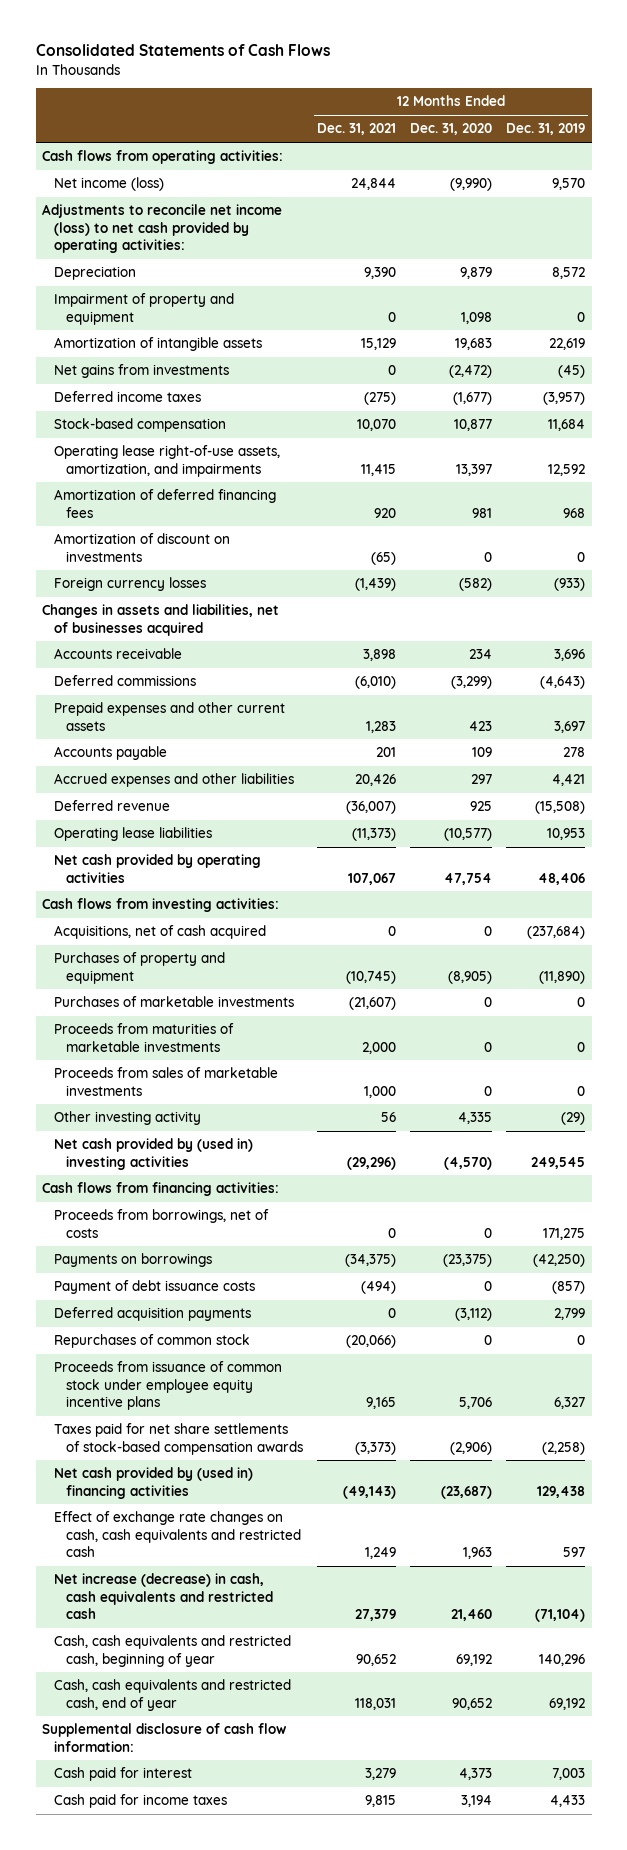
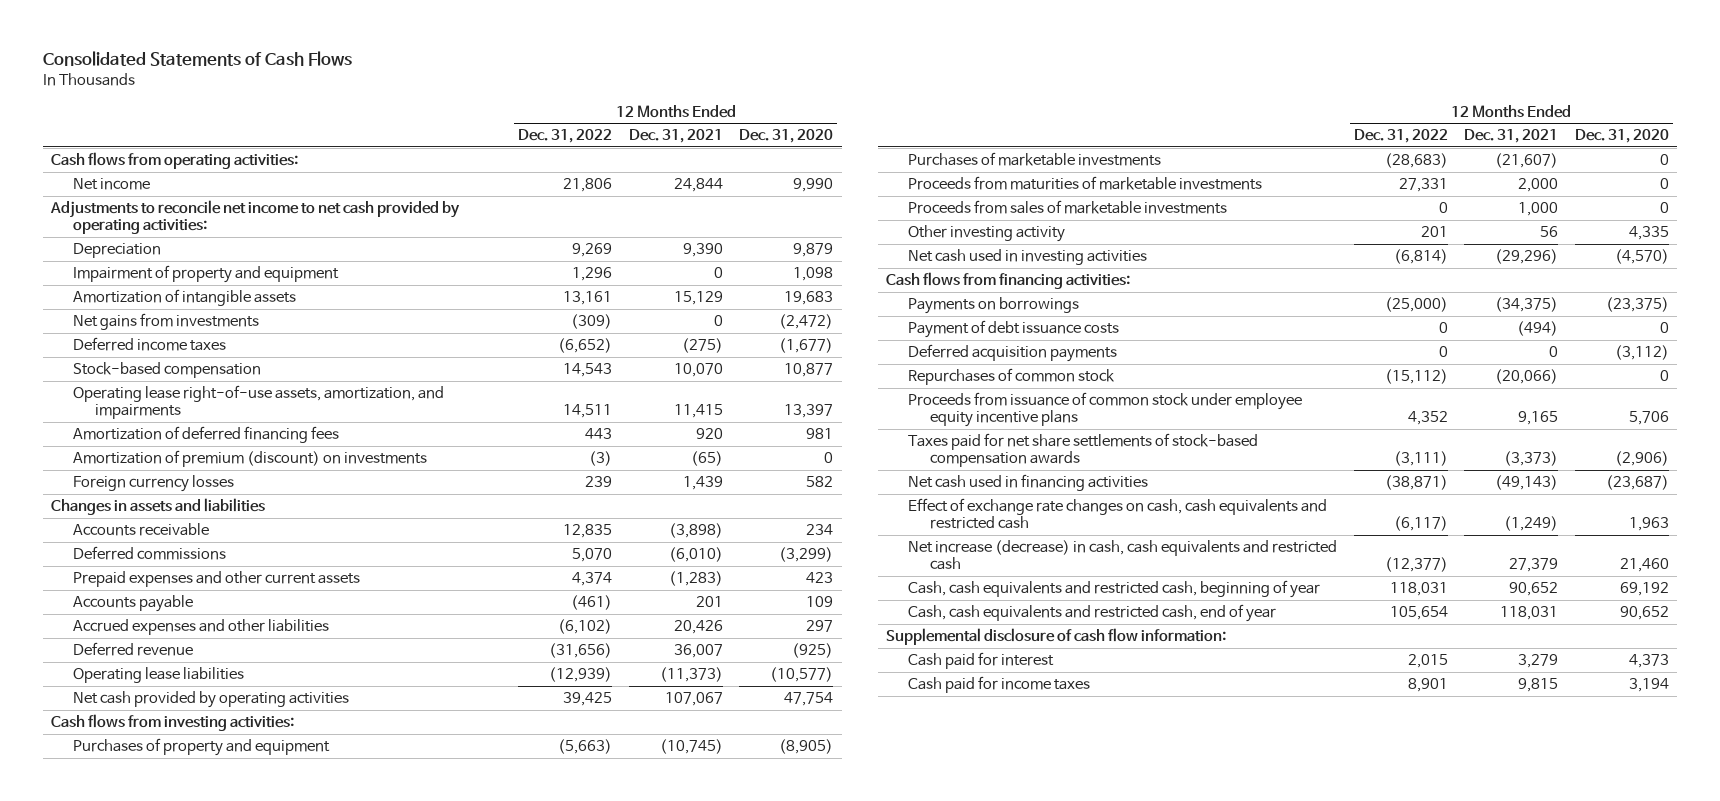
[505,123,585,136] Dec. 31, 2019 -> none
none -> [518,129,613,144] Dec. 31, 2022
[54,177,165,192] Net income (loss) -> [72,178,150,191] Net income
[449,178,492,192] (9,990) -> [793,178,834,193] 9,990
[42,204,283,253] Adjustments to reconcile net income (loss) to net cash provided by operating activities: -> [50,200,461,235] Adjustments to reconcile net income to net cash provided by operating activities:
[54,533,231,562] Amortization of discount on investments -> [72,450,427,468] Amortization of premium (discount) on investments
[355,578,397,592] (1,439) -> [682,476,723,491] 1,439
[458,578,492,592] (582) -> [806,476,834,488] 582
[42,604,280,636] Changes in assets and liabilities, net of businesses acquired -> [51,498,266,516] Changes in assets and liabilities
[363,649,397,662] 3,898 -> [668,523,723,539] (3,898)
[366,720,397,733] 1,283 -> [668,571,723,587] (1,283)
[346,801,397,815] (36,007) -> [673,644,723,659] 36,007
[469,801,492,812] 925 -> [792,643,834,659] (925)
[54,925,267,940] Acquisitions, net of cash acquired -> none
[54,1138,254,1170] Net cash provided by (used in) investing activities -> [908,249,1148,266] Net cash used in investing activities
[54,1209,270,1238] Proceeds from borrowings, net of costs -> none
[54,1467,254,1499] Net cash provided by (used in) financing activities -> [908,474,1149,492] Net cash used in financing activities
[365,1546,397,1559] 1,249 -> [1504,516,1559,532] (1,249)

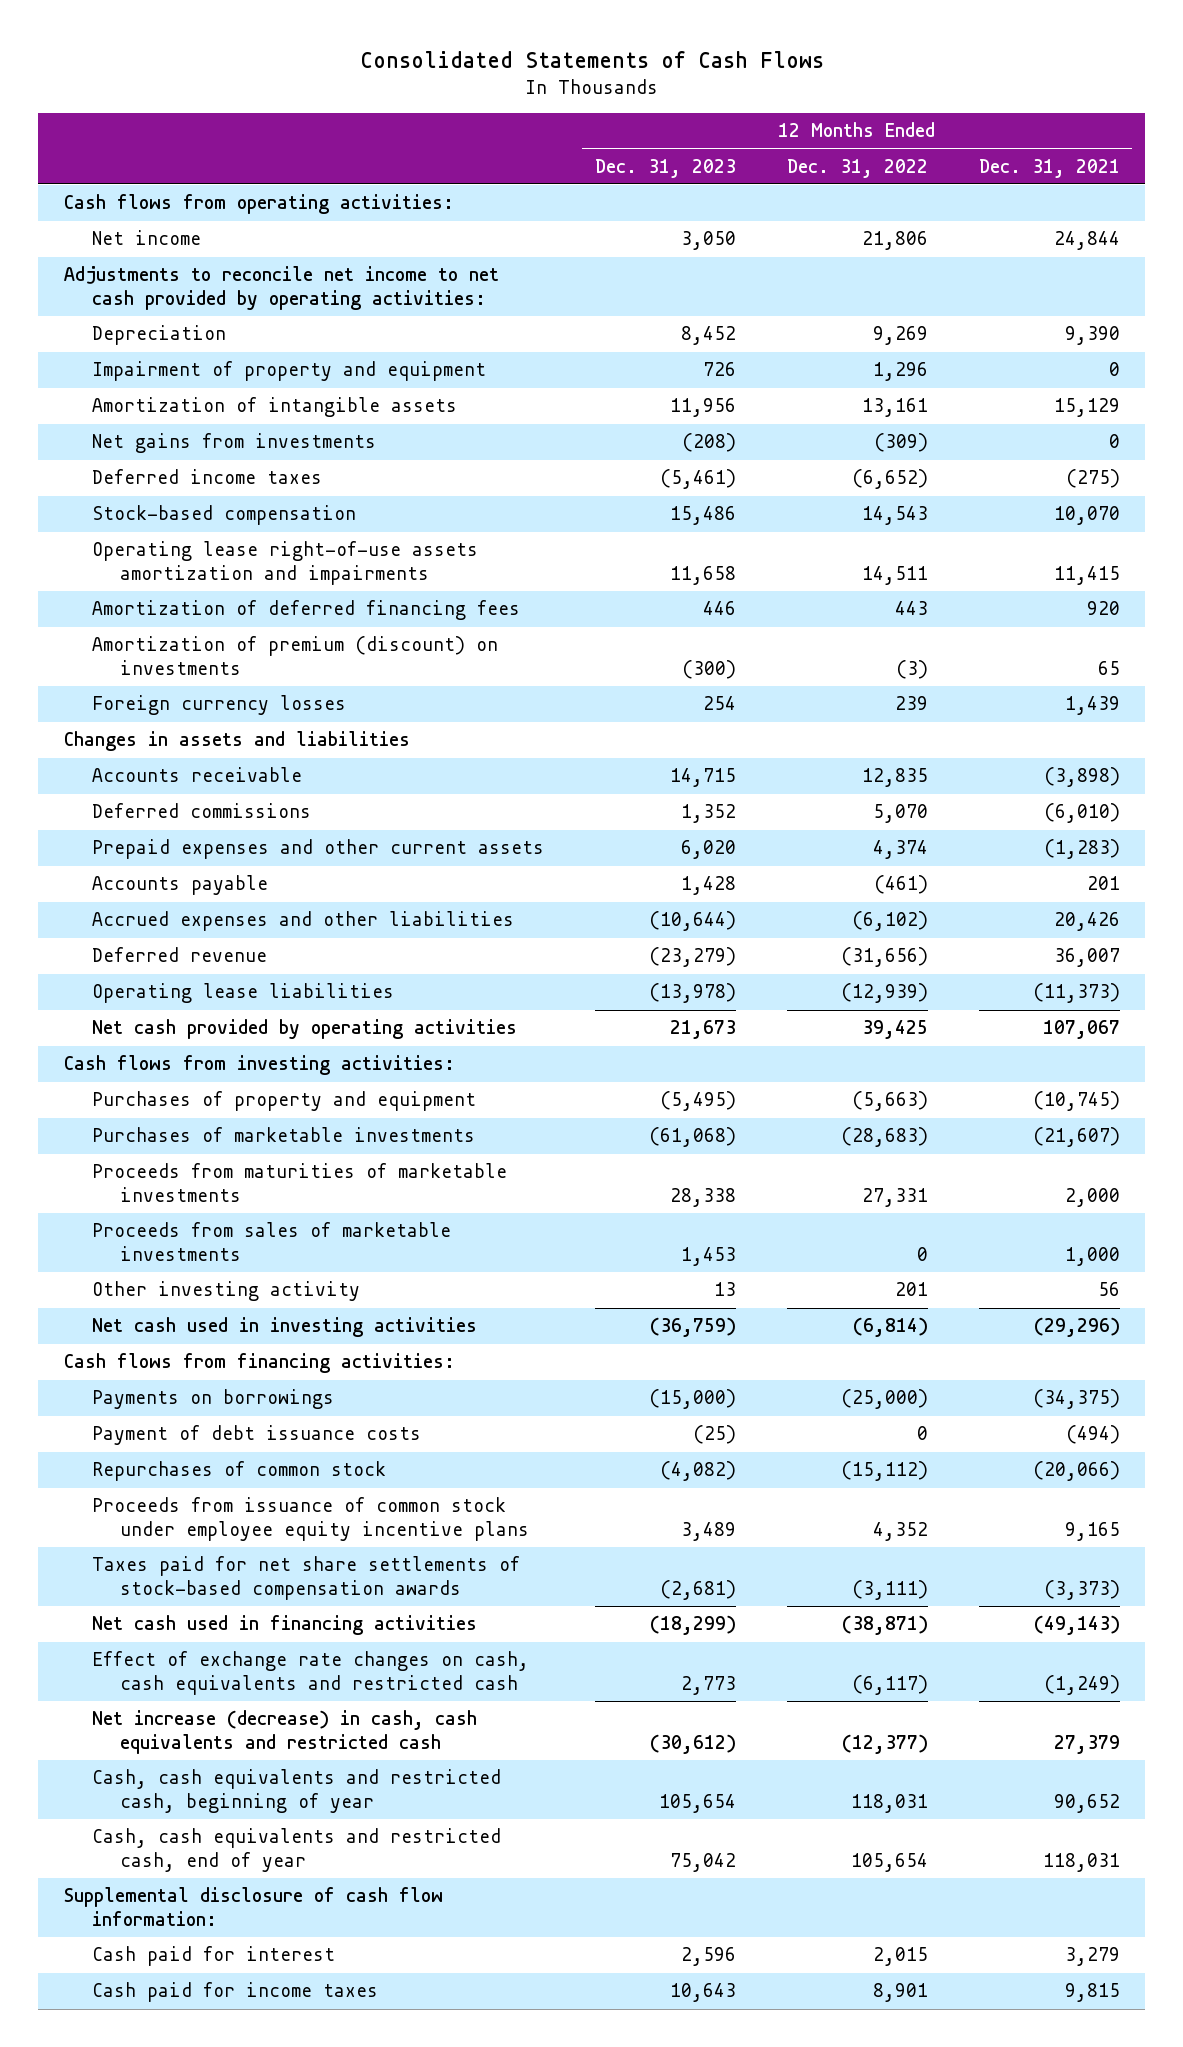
[739,129,834,144] Dec. 31, 2020 -> none
none -> [594,158,736,178] Dec. 31, 2023
[72,385,444,420] Operating lease right-of-use assets, amortization, and impairments -> [92,541,479,585] Operating lease right-of-use assets amortization and impairments
[690,451,723,467] (65) -> [1097,660,1120,675] 65
[908,344,1118,363] Deferred acquisition payments -> none

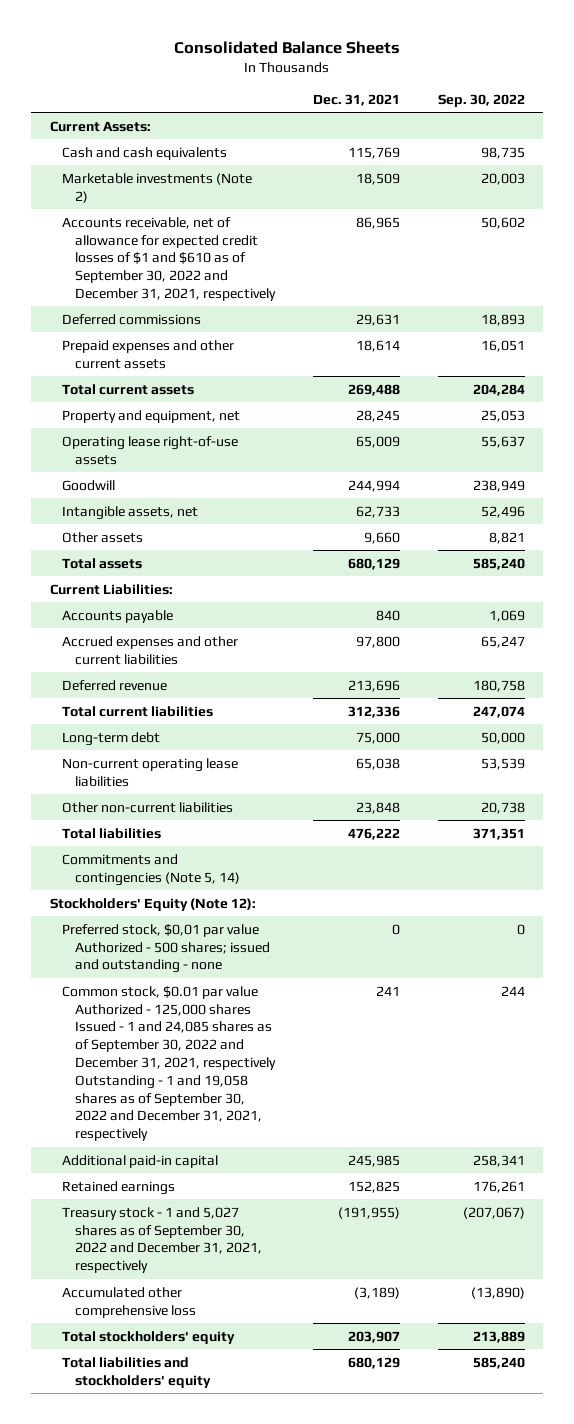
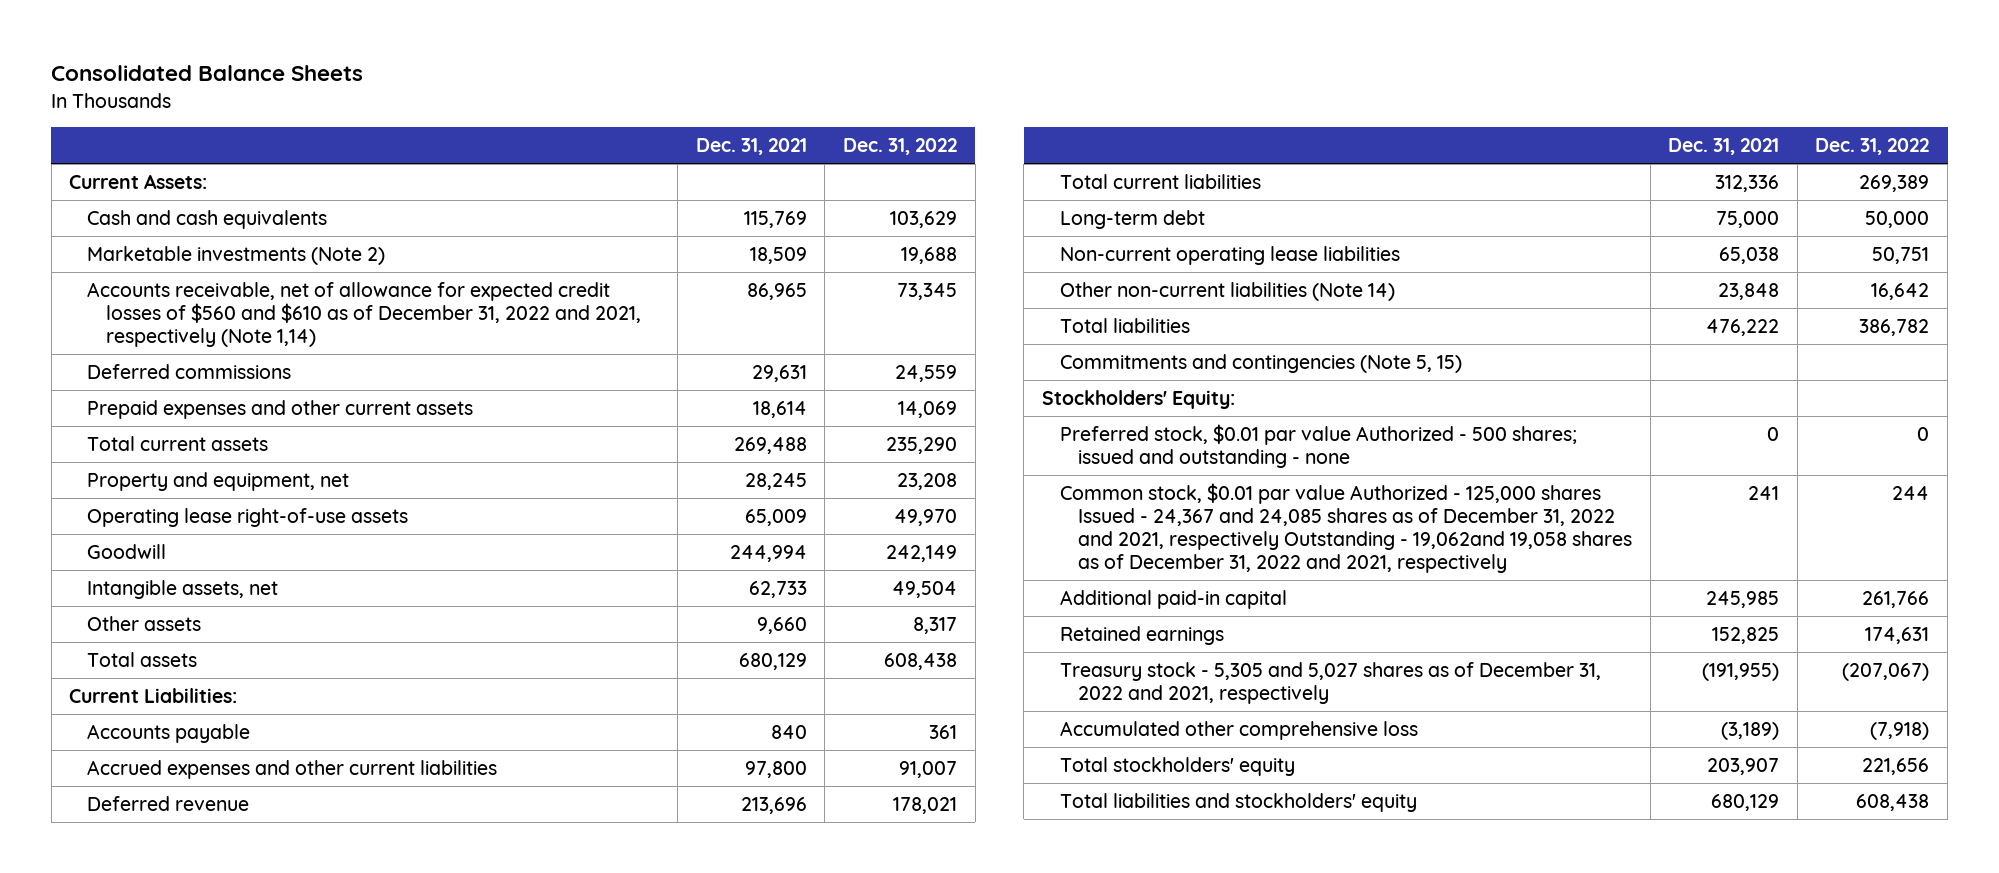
[437,93,525,107] Sep. 30, 2022 -> none
none -> [842,138,957,156] Dec. 31, 2022
[62,216,276,301] Accounts receivable, net of allowance for expected credit losses of $1 and $610 as of September 30, 2022 and December 31, 2021, respectively -> [87,281,641,347] Accounts receivable, net of allowance for expected credit losses of $560 and $610 as of December 31, 2022 and 2021, respectively (Note 1,14)
[62,801,234,813] Other non-current liabilities -> [1059,281,1395,301] Other non-current liabilities (Note 14)
[62,853,240,886] Commitments and contingencies (Note 5, 14) -> [1059,353,1462,373] Commitments and contingencies (Note 5, 15)
[49,897,256,911] Stockholders' Equity (Note 12): -> [1041,389,1235,409] Stockholders' Equity:
[62,923,270,974] Preferred stock, $0,01 par value Authorized - 500 shares; issued and outstanding - none -> [1059,423,1577,468] Preferred stock, $0.01 par value Authorized - 500 shares; issued and outstanding - none
[62,985,276,1142] Common stock, $0.01 par value Authorized - 125,000 shares Issued - 1 and 24,085 shares as of September 30, 2022 and December 31, 2021, respectively Outstanding - 1 and 19,058 shares as of September 30, 2022 and December 31, 2021, respectively -> [1059,482,1632,573] Common stock, $0.01 par value Authorized - 125,000 shares Issued - 24,367 and 24,085 shares as of December 31, 2022 and 2021, respectively Outstanding - 19,062and 19,058 shares as of December 31, 2022 and 2021, respectively
[62,1206,262,1274] Treasury stock - 1 and 5,027 shares as of September 30, 2022 and December 31, 2021, respectively -> [1059,661,1601,704] Treasury stock - 5,305 and 5,027 shares as of December 31, 2022 and 2021, respectively

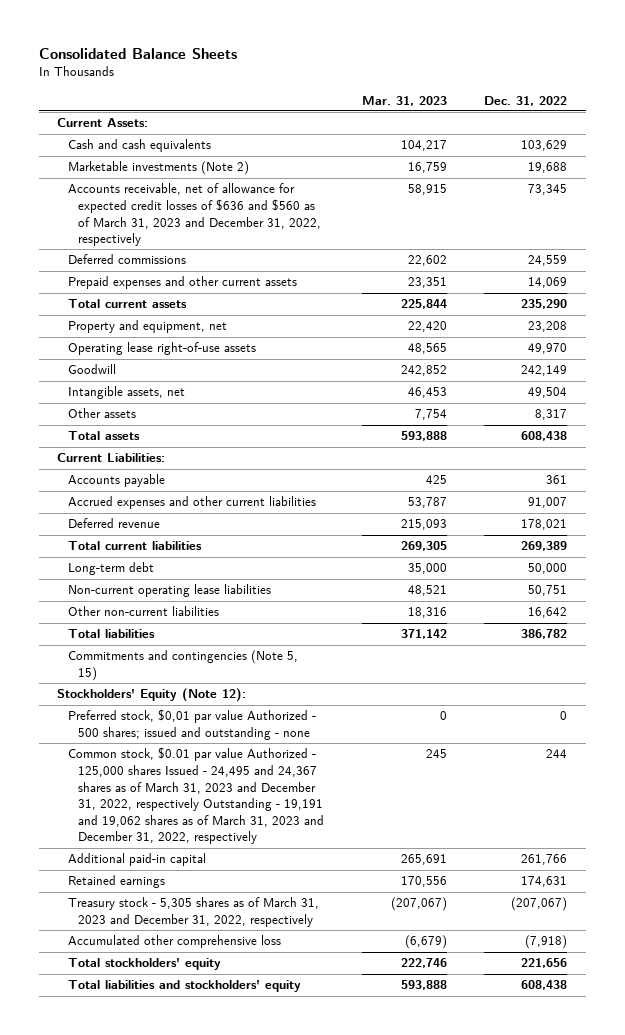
[695,138,807,156] Dec. 31, 2021 -> none
none -> [361,95,447,106] Mar. 31, 2023
[87,281,641,347] Accounts receivable, net of allowance for expected credit losses of $560 and $610 as of December 31, 2022 and 2021, respectively (Note 1,14) -> [67,183,321,247] Accounts receivable, net of allowance for expected credit losses of $636 and $560 as of March 31, 2023 and December 31, 2022, respectively
[1059,281,1395,301] Other non-current liabilities (Note 14) -> [67,606,219,617] Other non-current liabilities
[1041,389,1235,409] Stockholders' Equity: -> [57,688,247,703] Stockholders' Equity (Note 12):
[1059,423,1577,468] Preferred stock, $0.01 par value Authorized - 500 shares; issued and outstanding - none -> [67,709,316,740] Preferred stock, $0,01 par value Authorized - 500 shares; issued and outstanding - none
[1059,482,1632,573] Common stock, $0.01 par value Authorized - 125,000 shares Issued - 24,367 and 24,085 shares as of December 31, 2022 and 2021, respectively Outstanding - 19,062and 19,058 shares as of December 31, 2022 and 2021, respectively -> [67,747,324,845] Common stock, $0.01 par value Authorized - 125,000 shares Issued - 24,495 and 24,367 shares as of March 31, 2023 and December 31, 2022, respectively Outstanding - 19,191 and 19,062 shares as of March 31, 2023 and December 31, 2022, respectively
[1059,661,1601,704] Treasury stock - 5,305 and 5,027 shares as of December 31, 2022 and 2021, respectively -> [67,897,319,927] Treasury stock - 5,305 shares as of March 31, 2023 and December 31, 2022, respectively

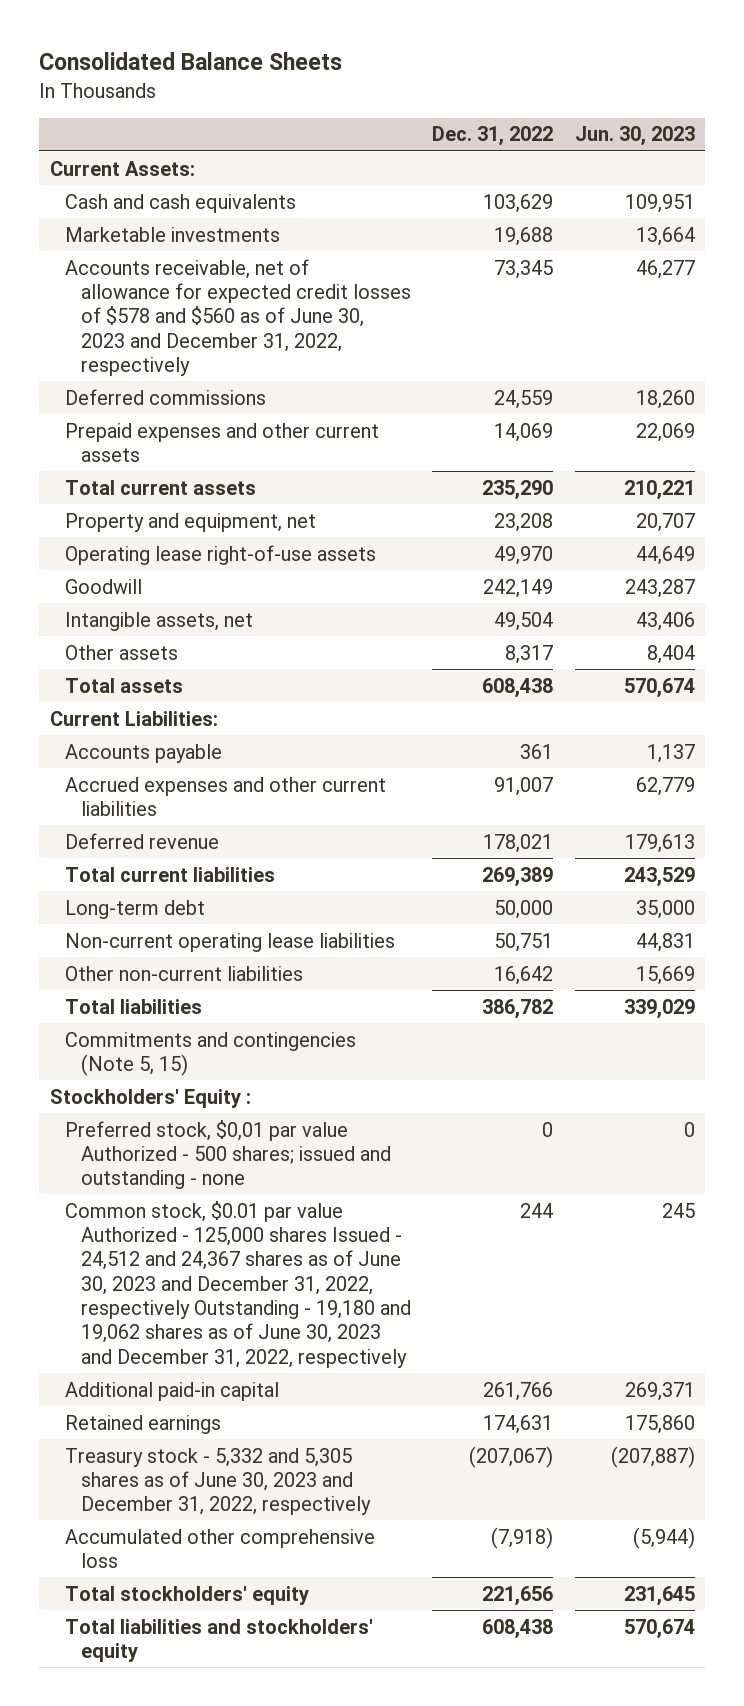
[361,95,447,106] Mar. 31, 2023 -> none
none -> [574,126,695,147] Jun. 30, 2023
[67,161,249,176] Marketable investments (Note 2) -> [65,226,281,242] Marketable investments
[67,183,321,247] Accounts receivable, net of allowance for expected credit losses of $636 and $560 as of March 31, 2023 and December 31, 2022, respectively -> [65,258,412,376] Accounts receivable, net of allowance for expected credit losses of $578 and $560 as of June 30, 2023 and December 31, 2022, respectively
[57,688,247,703] Stockholders' Equity (Note 12): -> [49,1088,251,1108] Stockholders' Equity :
[67,747,324,845] Common stock, $0.01 par value Authorized - 125,000 shares Issued - 24,495 and 24,367 shares as of March 31, 2023 and December 31, 2022, respectively Outstanding - 19,191 and 19,062 shares as of March 31, 2023 and December 31, 2022, respectively -> [65,1200,412,1368] Common stock, $0.01 par value Authorized - 125,000 shares Issued - 24,512 and 24,367 shares as of June 30, 2023 and December 31, 2022, respectively Outstanding - 19,180 and 19,062 shares as of June 30, 2023 and December 31, 2022, respectively
[67,897,319,927] Treasury stock - 5,305 shares as of March 31, 2023 and December 31, 2022, respectively -> [65,1447,372,1516] Treasury stock - 5,332 and 5,305 shares as of June 30, 2023 and December 31, 2022, respectively

